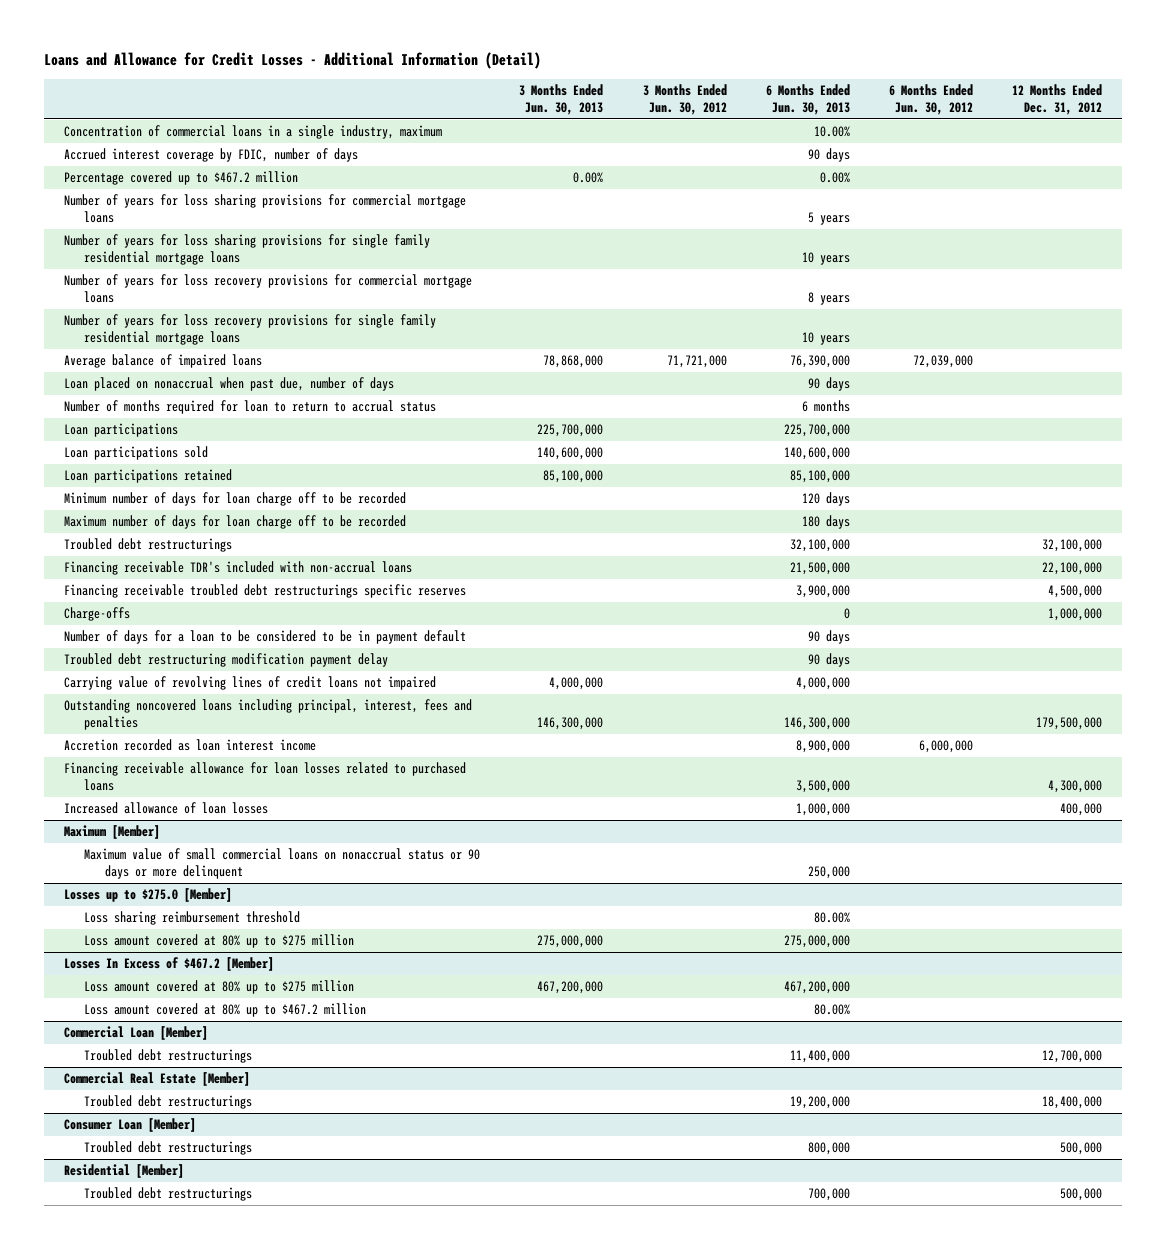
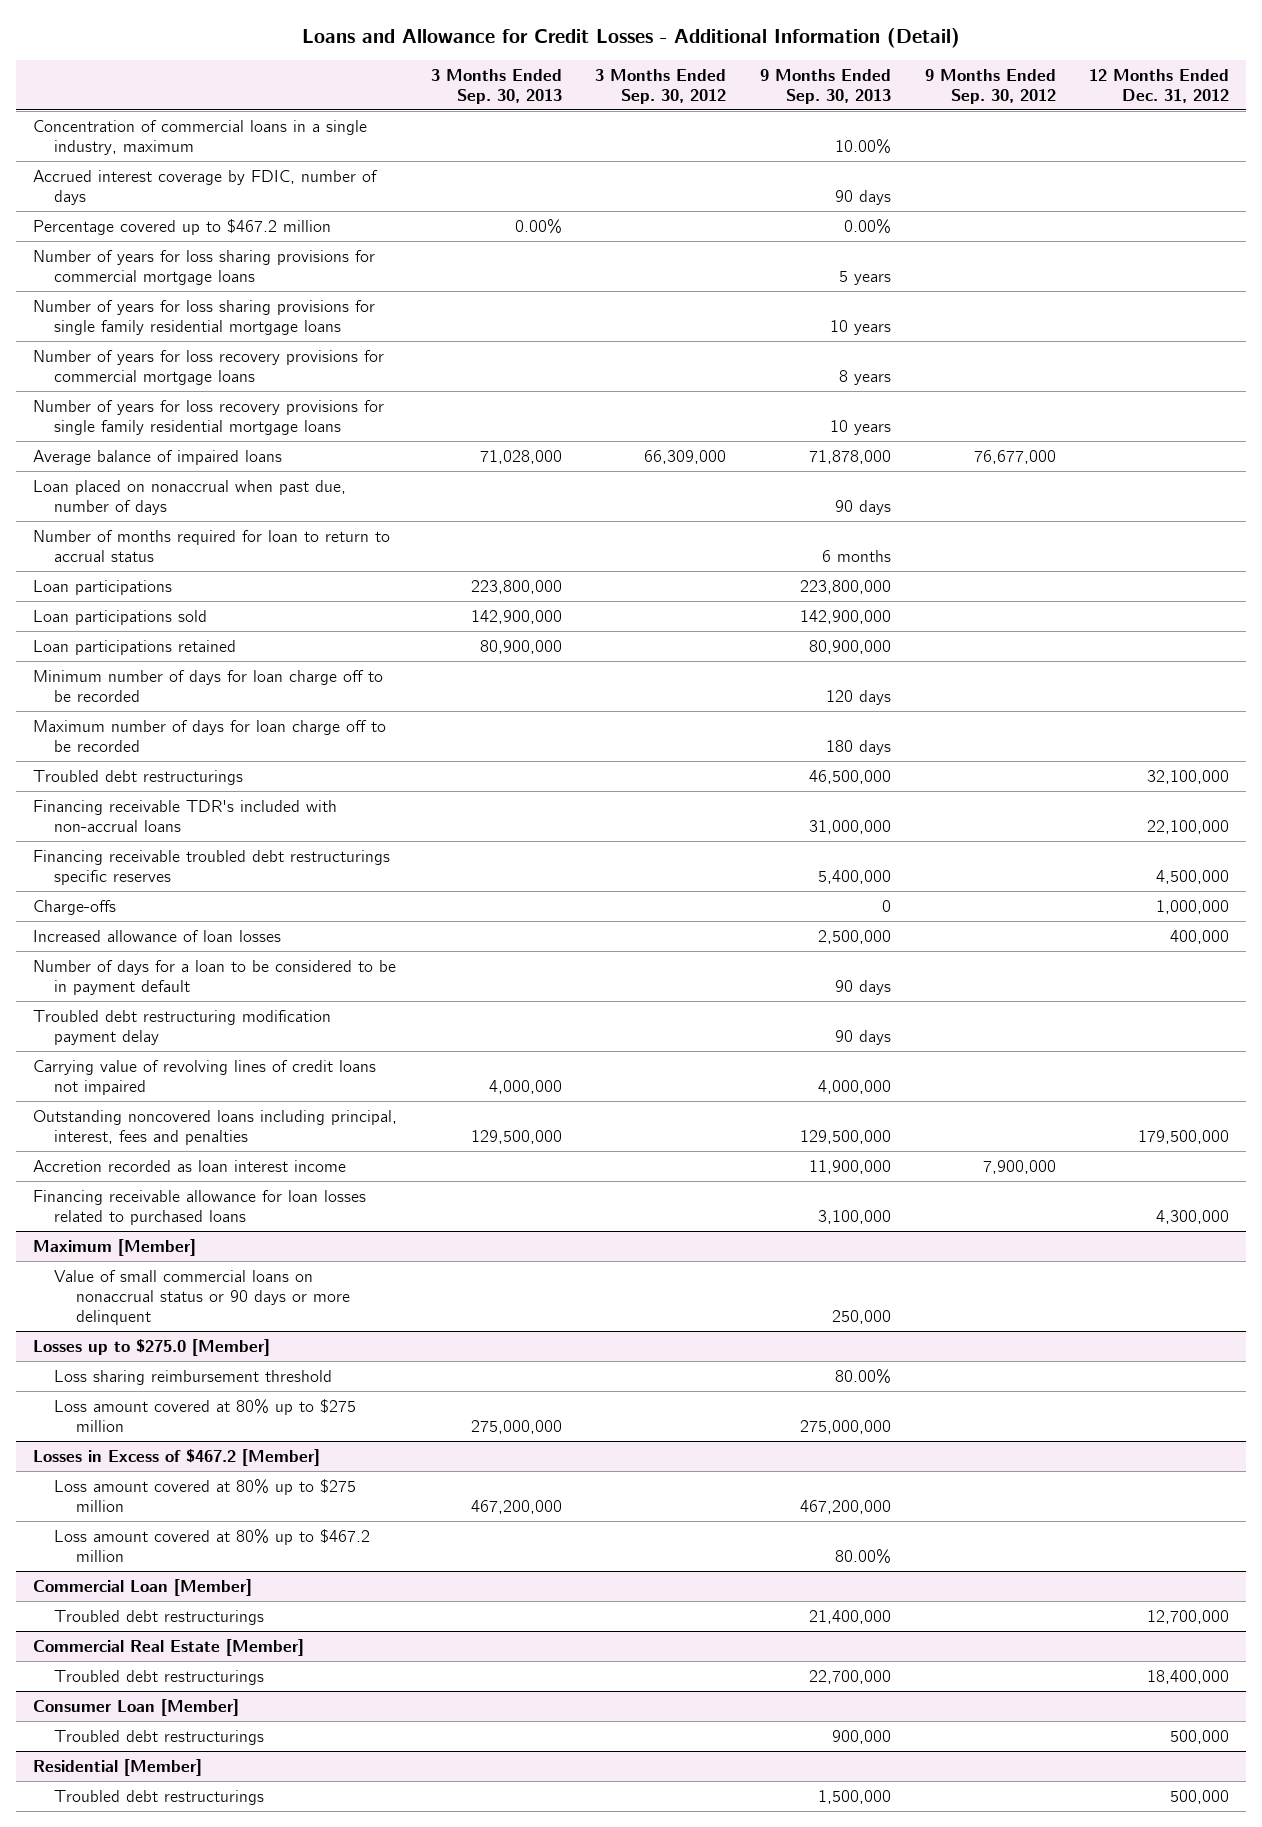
[519,84,604,115] 3 Months Ended Jun. 30, 2013 -> none
[642,84,727,115] 3 Months Ended Jun. 30, 2012 -> none
[765,84,850,115] 6 Months Ended Jun. 30, 2013 -> none
[889,84,974,115] 6 Months Ended Jun. 30, 2012 -> none
none -> [430,69,562,104] 3 Months Ended Sep. 30, 2013
none -> [595,69,727,104] 3 Months Ended Sep. 30, 2012
none -> [759,69,891,104] 9 Months Ended Sep. 30, 2013
none -> [924,69,1056,104] 9 Months Ended Sep. 30, 2012
[63,802,268,815] Increased allowance of loan losses -> [33,929,282,942] Increased allowance of loan losses
[84,848,481,880] Maximum value of small commercial loans on nonaccrual status or 90 days or more delinquent -> [54,1269,350,1325] Value of small commercial loans on nonaccrual status or 90 days or more delinquent
[63,957,274,972] Losses In Excess of $467.2 [Member] -> [33,1448,321,1466] Losses in Excess of $467.2 [Member]

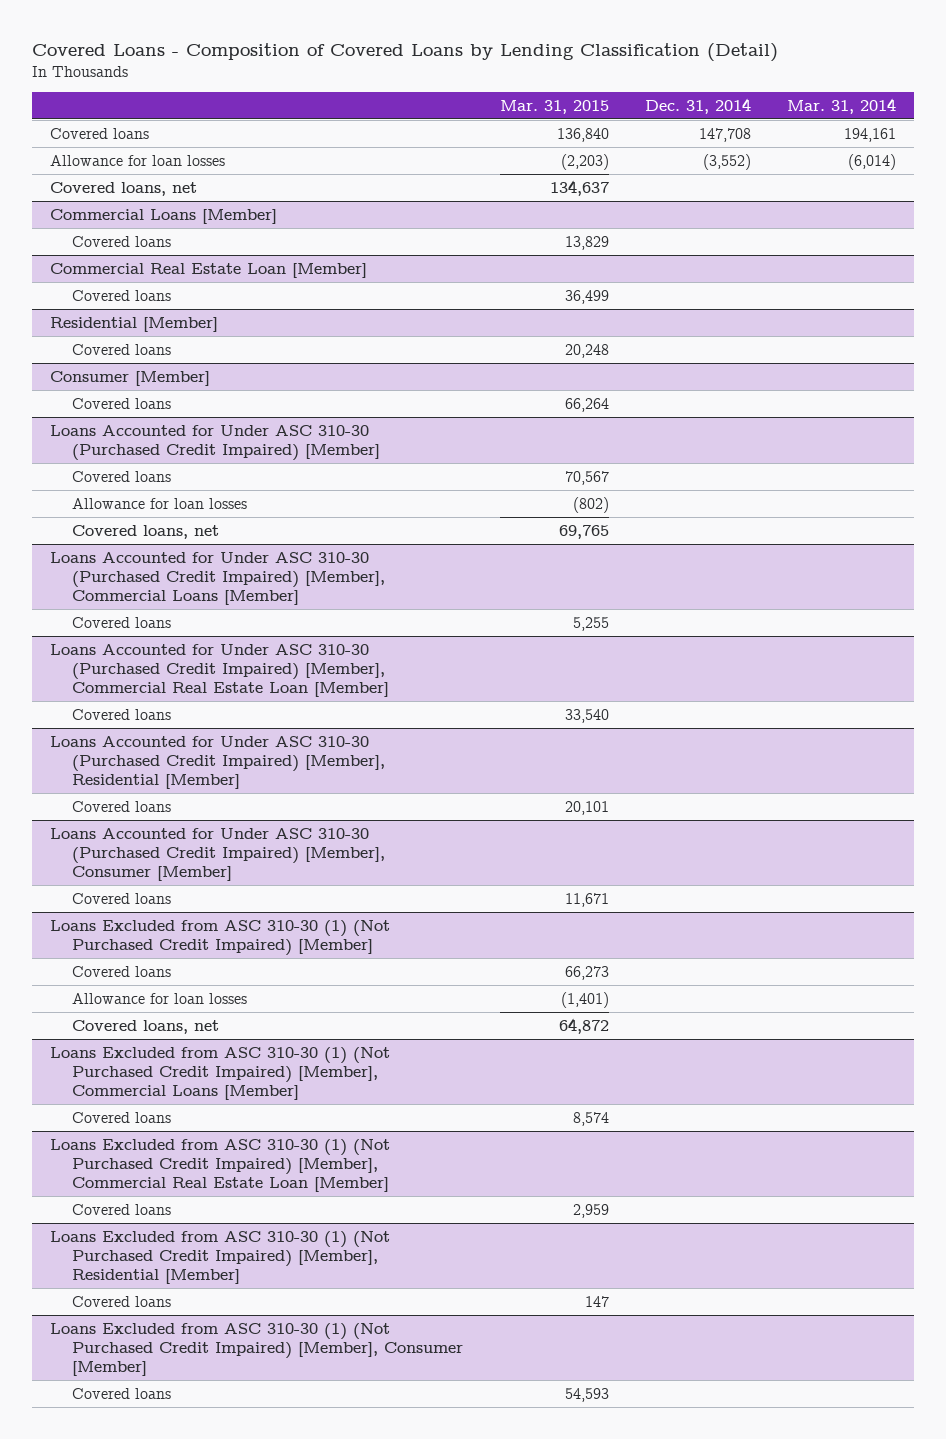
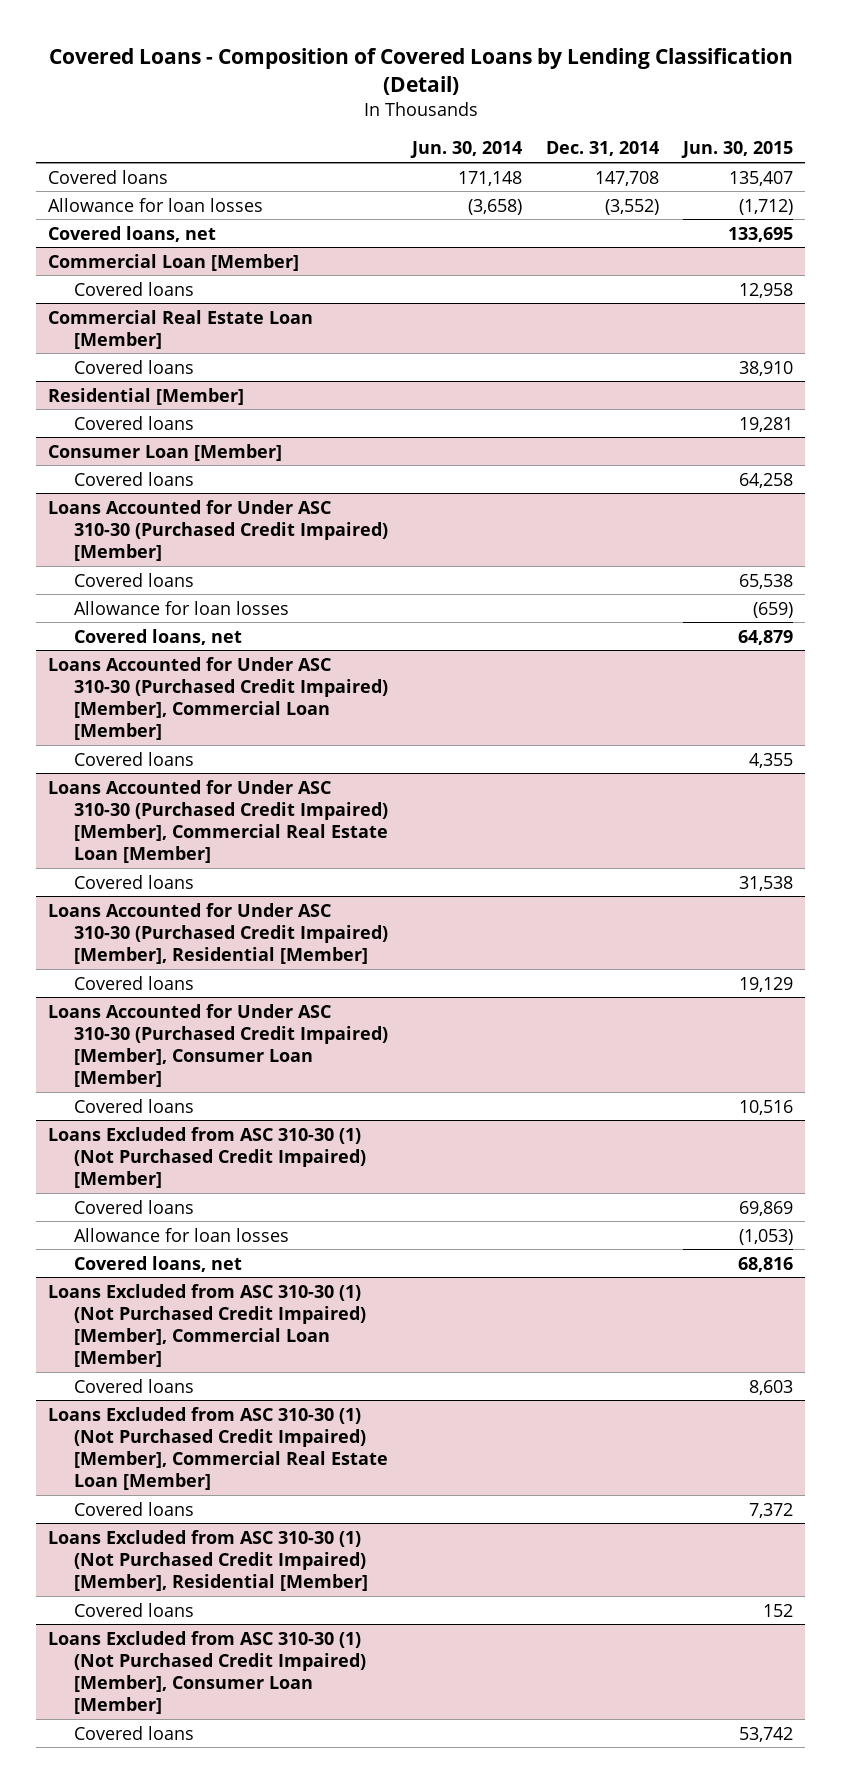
[499,99,609,114] Mar. 31, 2015 -> none
[787,97,897,114] Mar. 31, 2014 -> none
none -> [409,141,522,159] Jun. 30, 2014
none -> [680,141,793,159] Jun. 30, 2015
[50,208,278,224] Commercial Loans [Member] -> [48,253,300,271] Commercial Loan [Member]
[50,370,211,386] Consumer [Member] -> [48,443,283,461] Consumer Loan [Member]
[50,551,386,605] Loans Accounted for Under ASC 310-30 (Purchased Credit Impaired) [Member], Commercial Loans [Member] -> [48,656,388,740] Loans Accounted for Under ASC 310-30 (Purchased Credit Impaired) [Member], Commercial Loan [Member]
[50,827,386,881] Loans Accounted for Under ASC 310-30 (Purchased Credit Impaired) [Member], Consumer [Member] -> [48,1003,388,1087] Loans Accounted for Under ASC 310-30 (Purchased Credit Impaired) [Member], Consumer Loan [Member]
[50,1046,391,1100] Loans Excluded from ASC 310-30 (1) (Not Purchased Credit Impaired) [Member], Commercial Loans [Member] -> [48,1283,366,1367] Loans Excluded from ASC 310-30 (1) (Not Purchased Credit Impaired) [Member], Commercial Loan [Member]
[50,1322,464,1376] Loans Excluded from ASC 310-30 (1) (Not Purchased Credit Impaired) [Member], Consumer [Member] -> [48,1630,366,1714] Loans Excluded from ASC 310-30 (1) (Not Purchased Credit Impaired) [Member], Consumer Loan [Member]

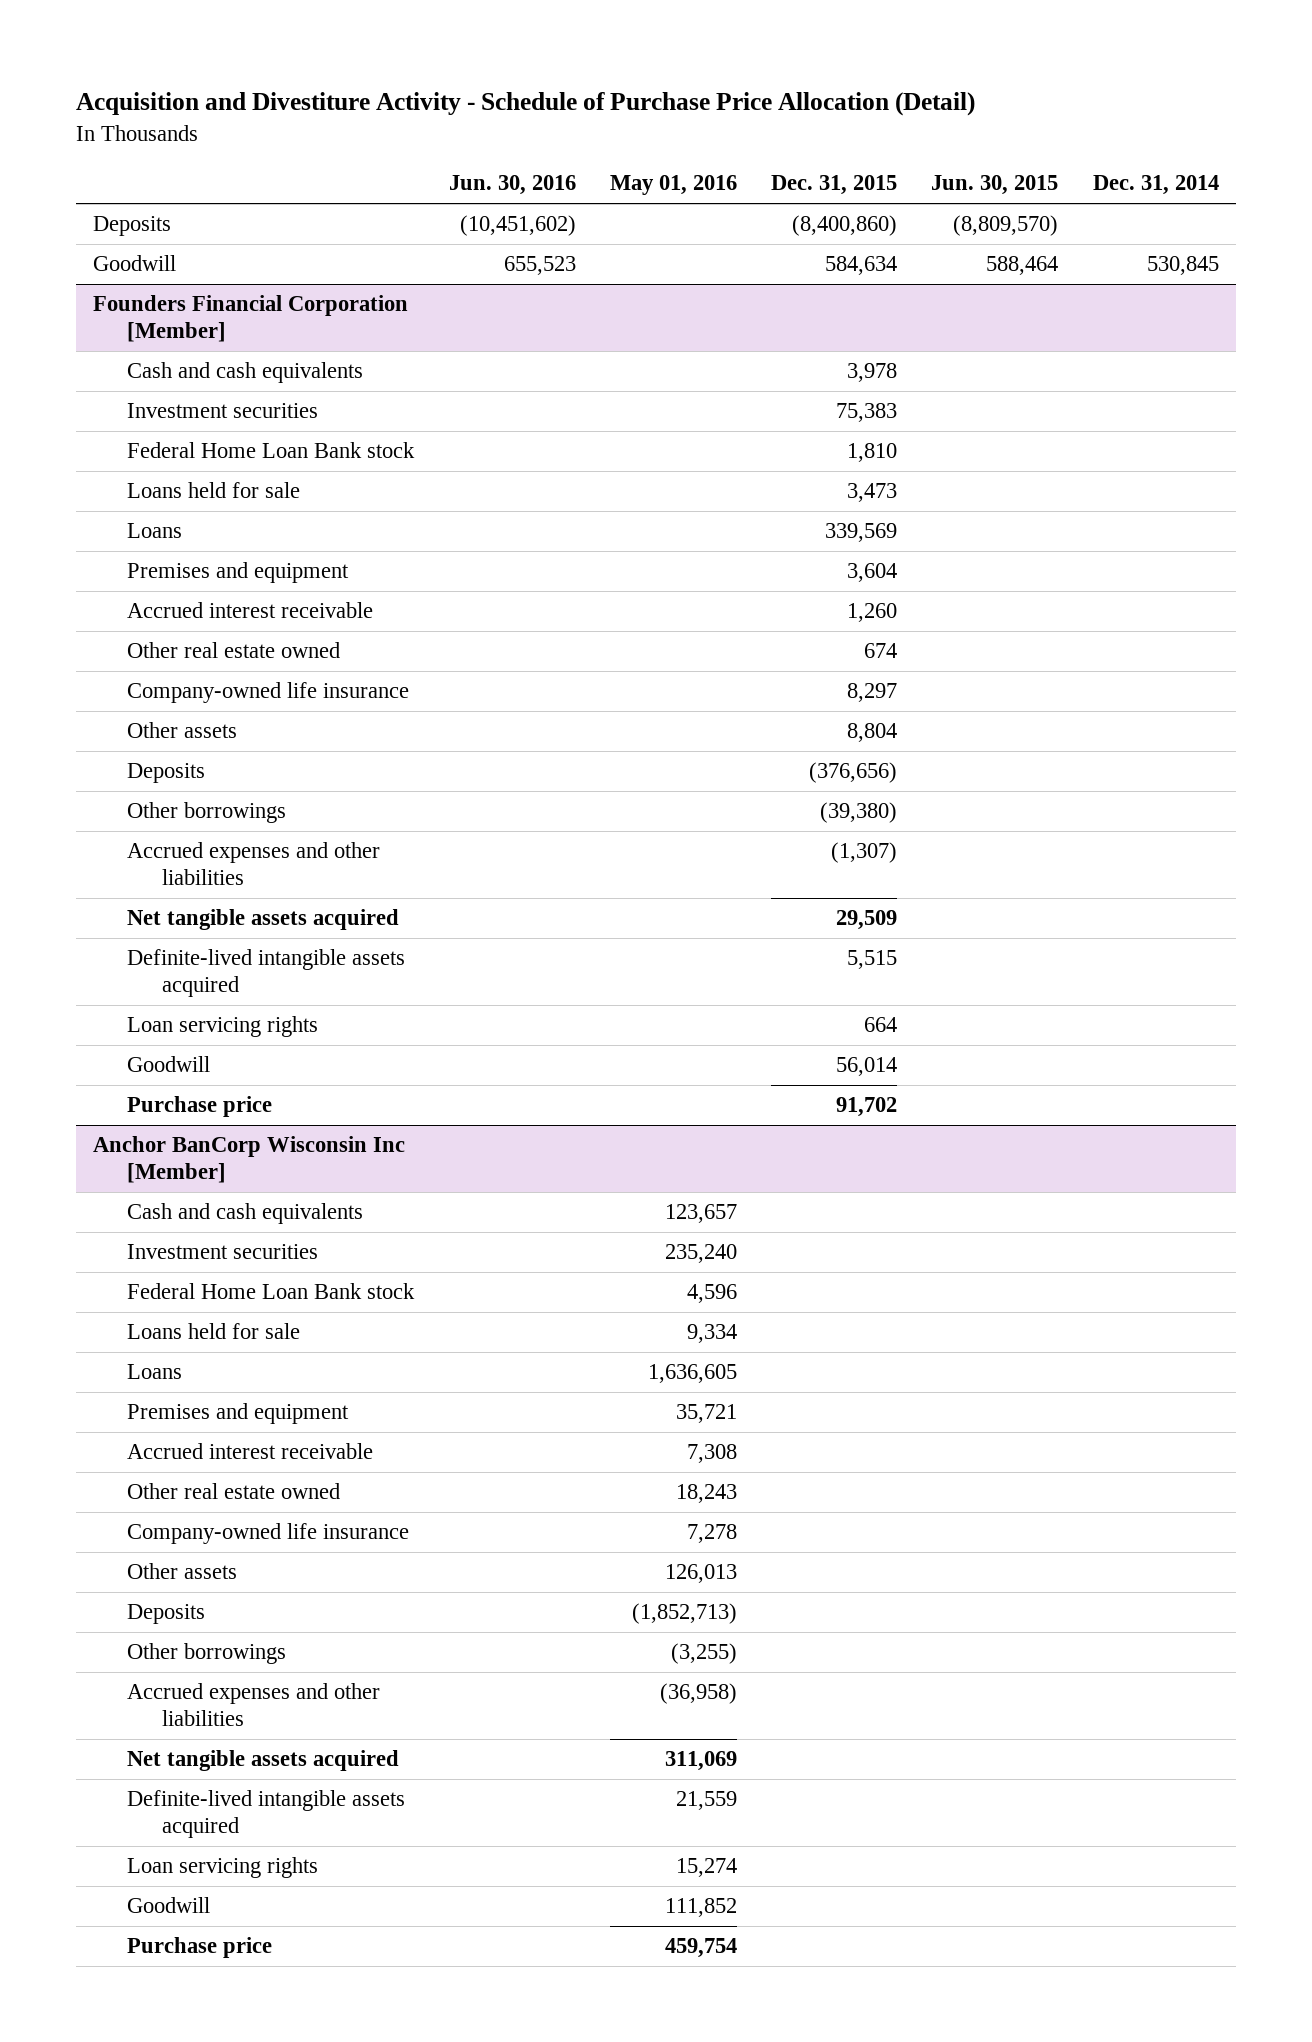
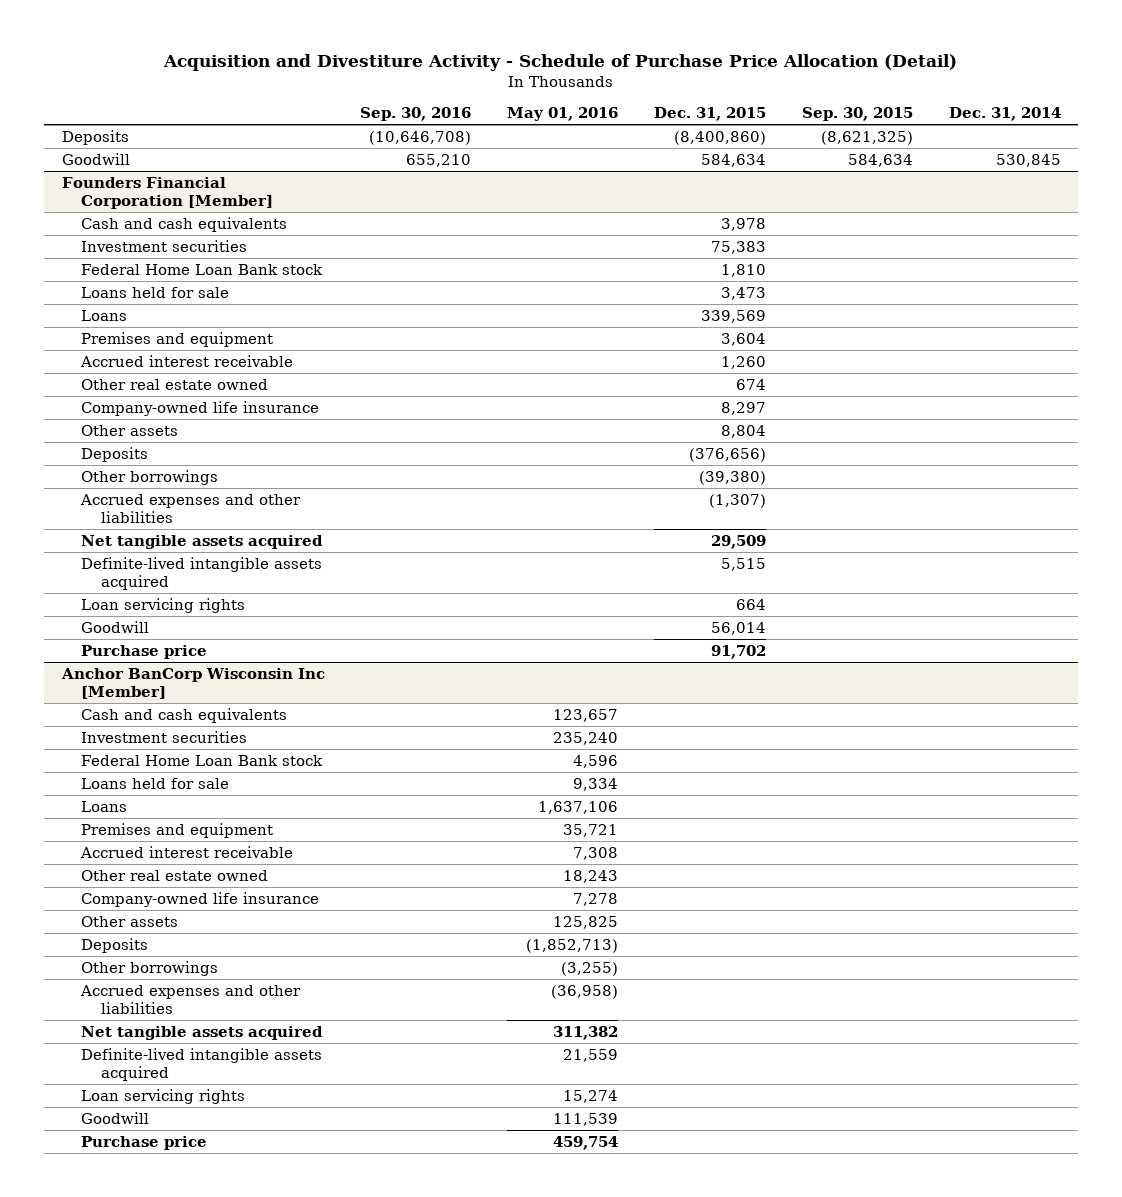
[448,175,576,196] Jun. 30, 2016 -> none
[931,175,1059,196] Jun. 30, 2015 -> none
none -> [360,107,472,122] Sep. 30, 2016
none -> [801,107,913,122] Sep. 30, 2015
[647,1364,737,1384] 1,636,605 -> [538,800,619,814] 1,637,106
[664,1564,737,1584] 126,013 -> [553,915,619,929] 125,825
[664,1751,737,1772] 311,069 -> [553,1025,619,1040] 311,382
[664,1898,737,1918] 111,852 -> [553,1112,619,1126] 111,539

